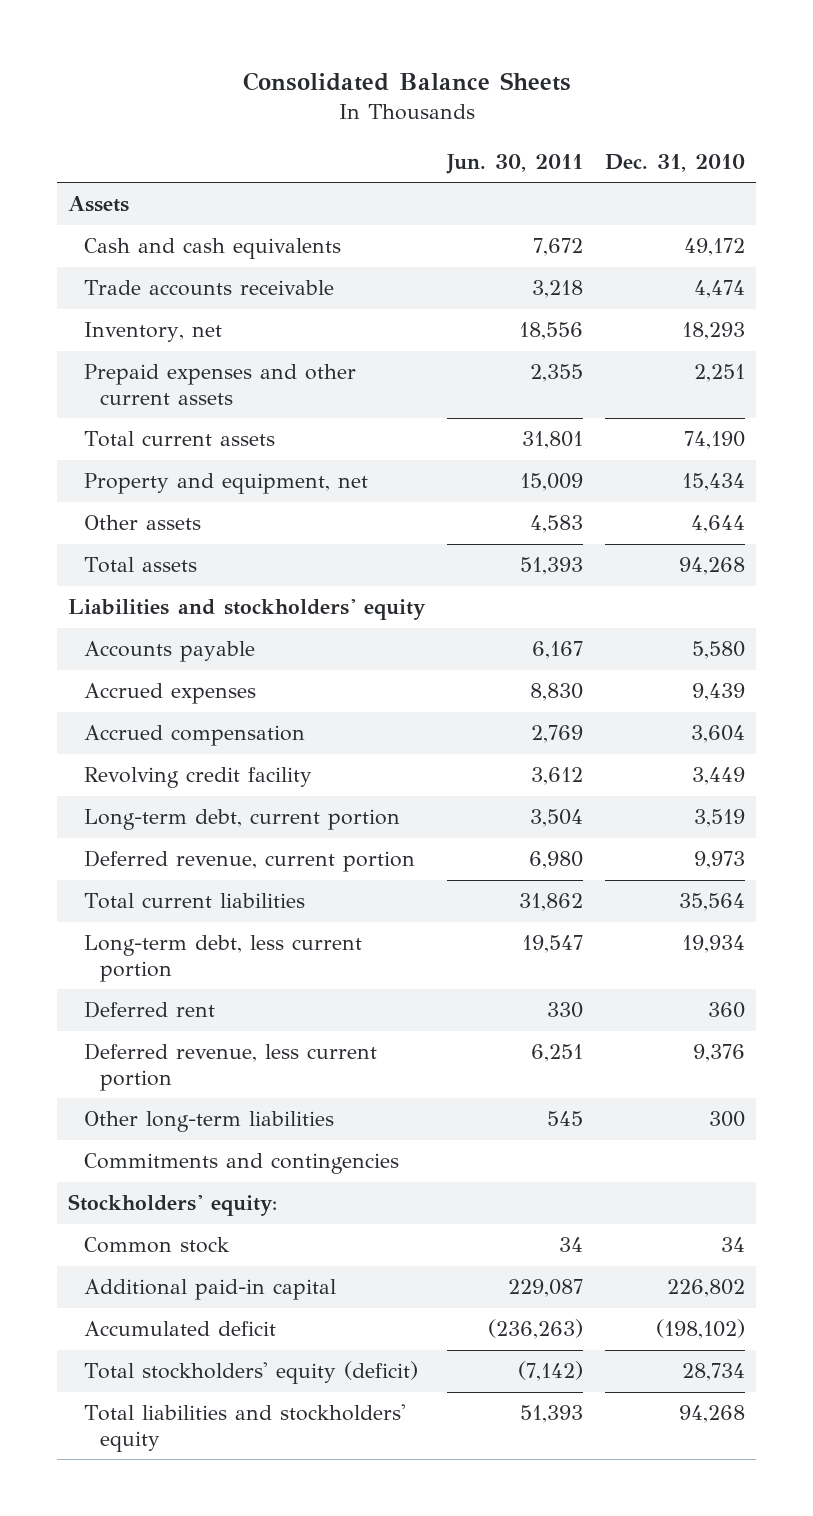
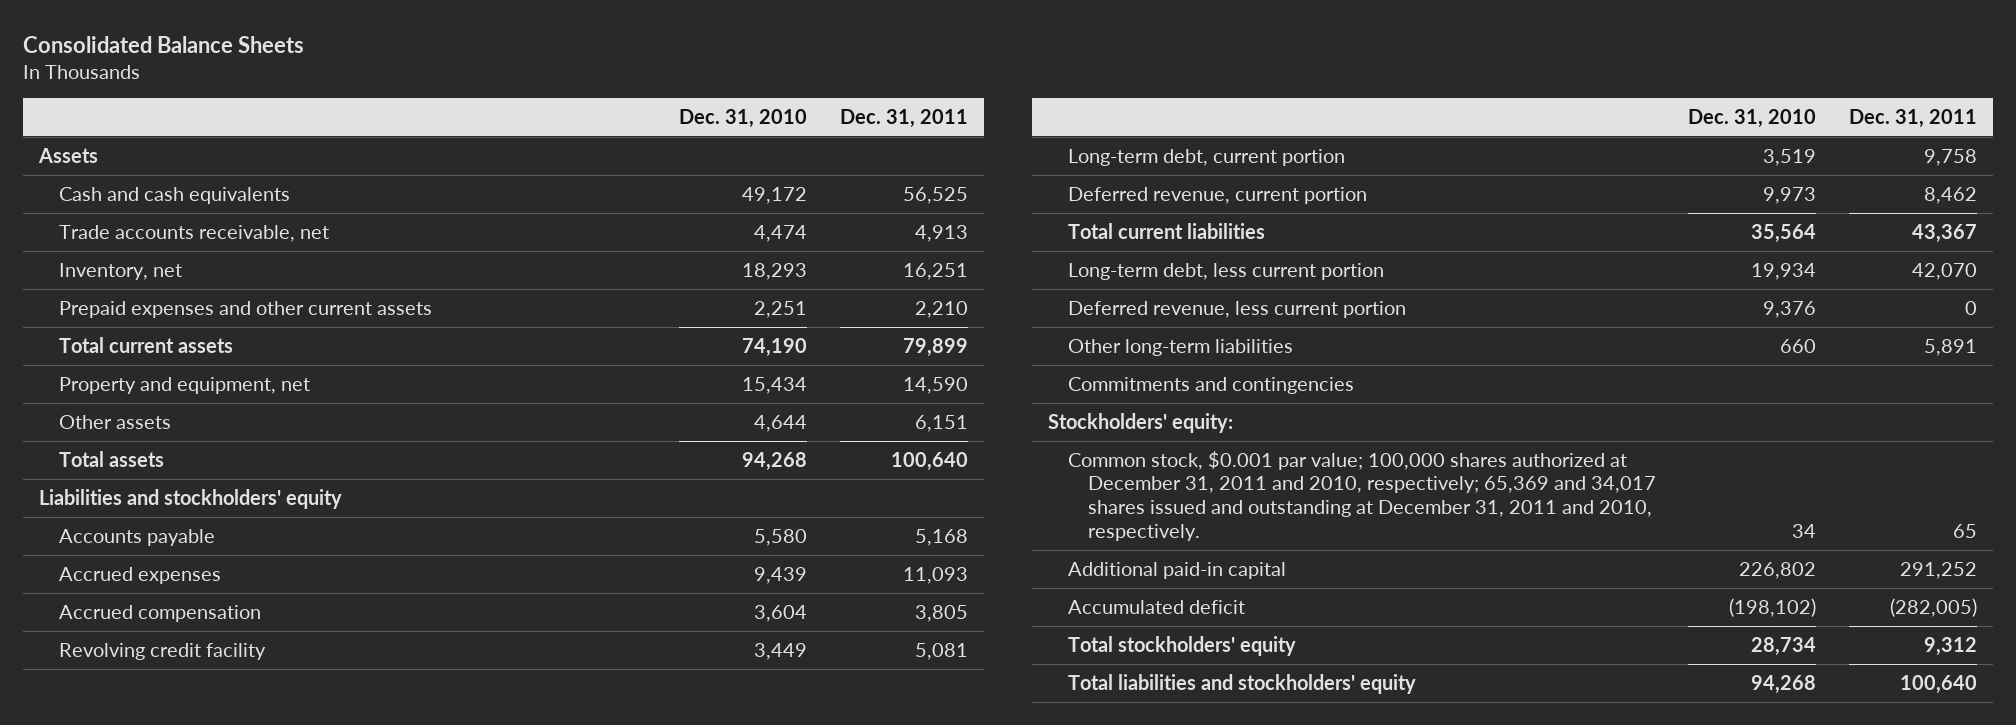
[446,153,584,174] Jun. 30, 2011 -> none
none -> [839,108,968,128] Dec. 31, 2011
[83,280,334,297] Trade accounts receivable -> [58,224,329,242] Trade accounts receivable, net
[83,1001,215,1019] Deferred rent -> none
[709,1111,746,1128] 300 -> [1780,338,1817,353] 660
[83,1237,230,1254] Common stock -> [1067,450,1656,541] Common stock, $0.001 par value; 100,000 shares authorized at December 31, 2011 and 2010, respectively; 65,369 and 34,017 shares issued and outstanding at December 31, 2011 and 2010, respectively.
[83,1361,418,1385] Total stockholders' equity (deficit) -> [1067,635,1296,656] Total stockholders' equity

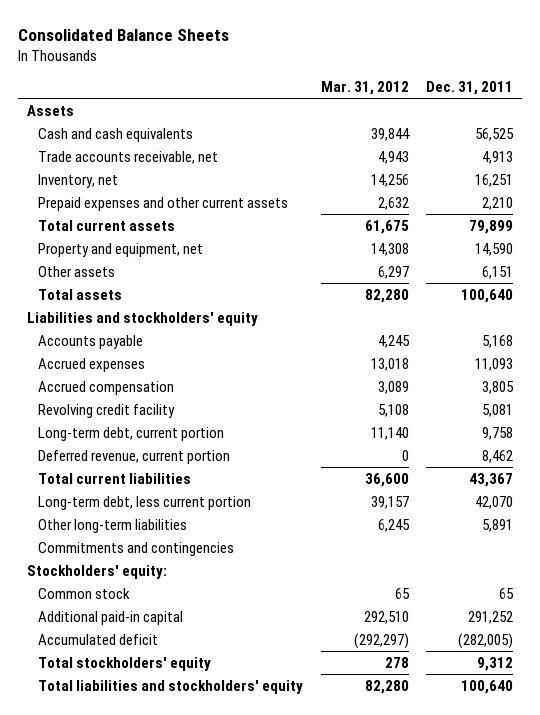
[679,108,808,128] Dec. 31, 2010 -> none
none -> [320,81,409,96] Mar. 31, 2012
[1067,300,1406,318] Deferred revenue, less current portion -> none
[1067,450,1656,541] Common stock, $0.001 par value; 100,000 shares authorized at December 31, 2011 and 2010, respectively; 65,369 and 34,017 shares issued and outstanding at December 31, 2011 and 2010, respectively. -> [37,587,130,599] Common stock

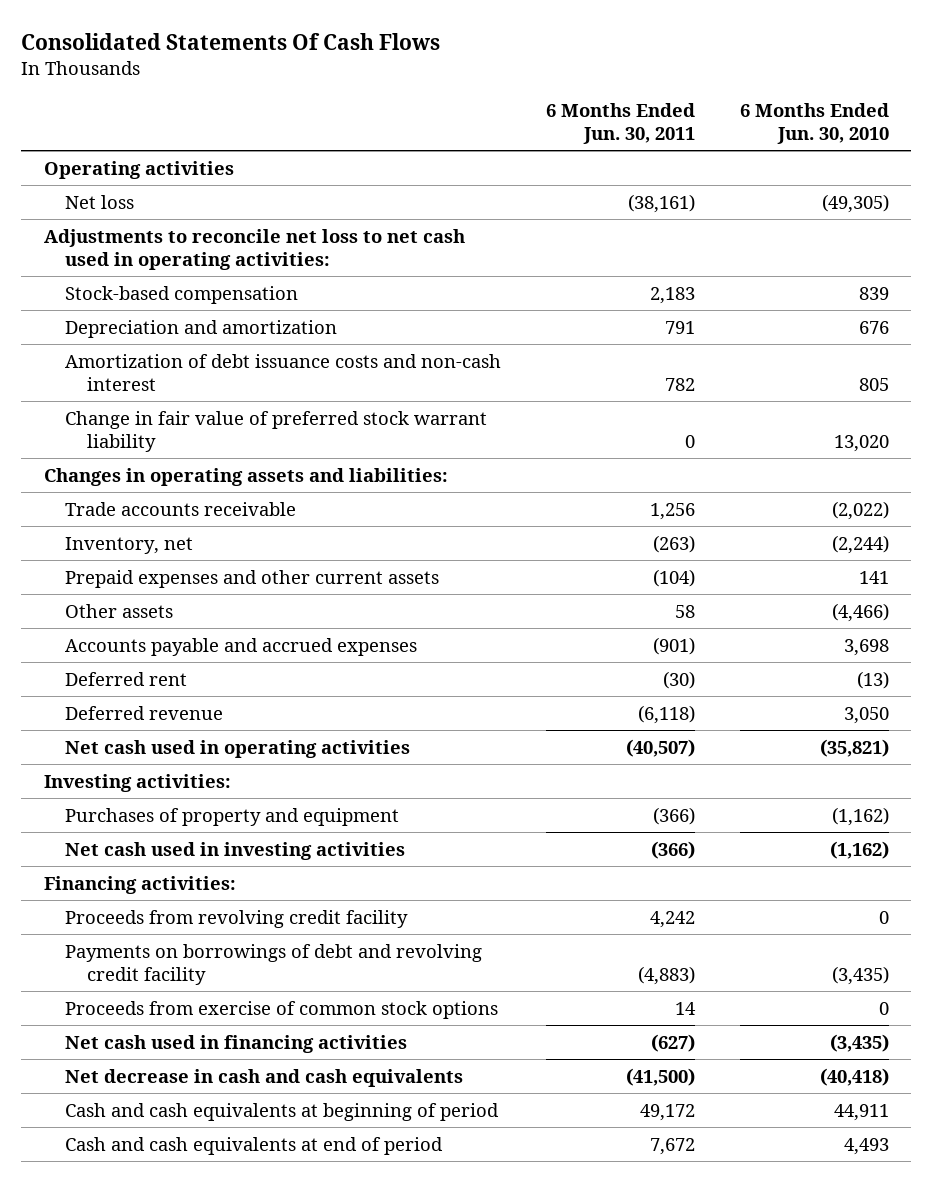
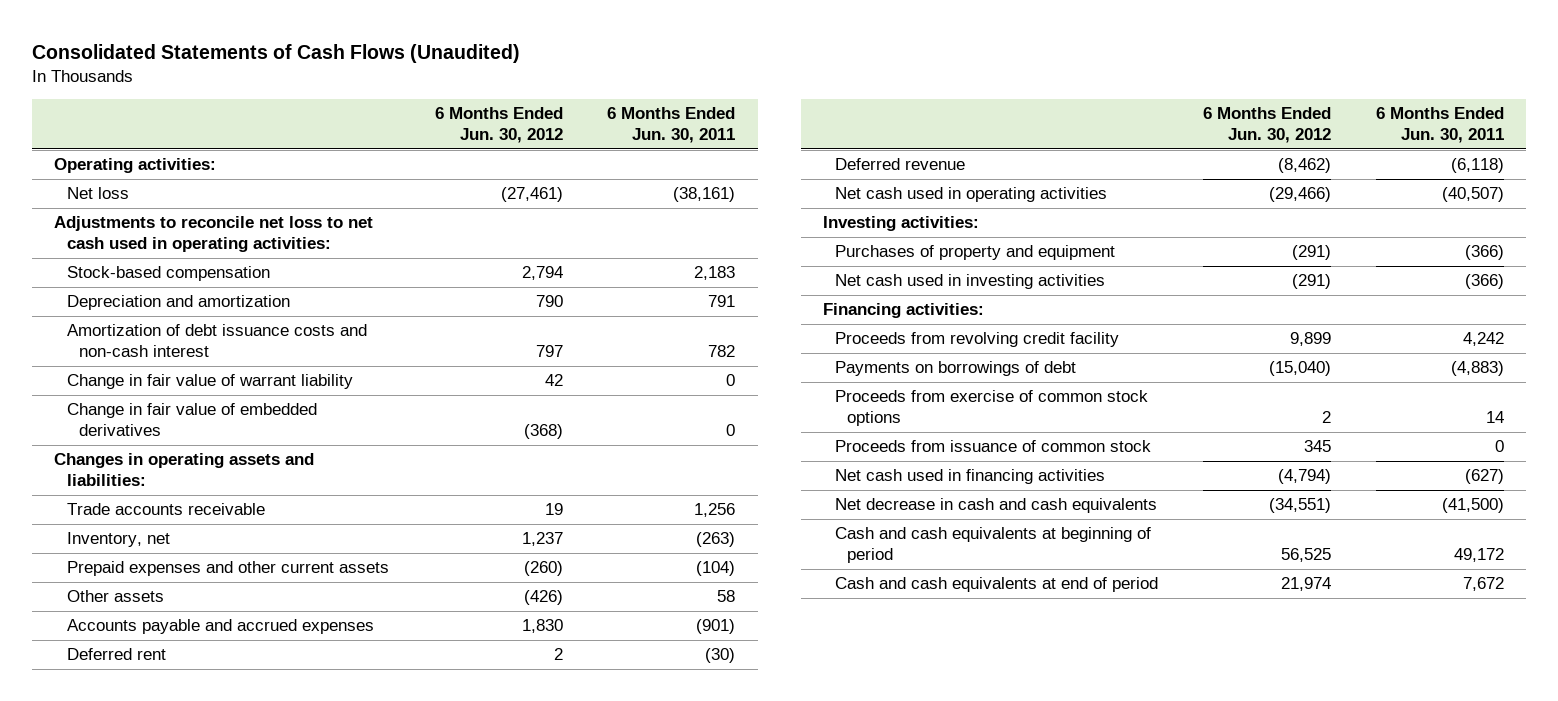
[21,32,441,50] Consolidated Statements Of Cash Flows -> [32,43,521,63] Consolidated Statements of Cash Flows (Unaudited)
[739,102,889,144] 6 Months Ended Jun. 30, 2010 -> none
none -> [434,107,563,144] 6 Months Ended Jun. 30, 2012
[43,160,234,179] Operating activities -> [54,158,217,174] Operating activities:
[65,410,488,452] Change in fair value of preferred stock warrant liability -> [66,374,353,390] Change in fair value of warrant liability
none -> [66,403,317,437] Change in fair value of embedded derivatives
[65,943,483,985] Payments on borrowings of debt and revolving credit facility -> [835,361,1077,377] Payments on borrowings of debt
none -> [835,440,1152,453] Proceeds from issuance of common stock

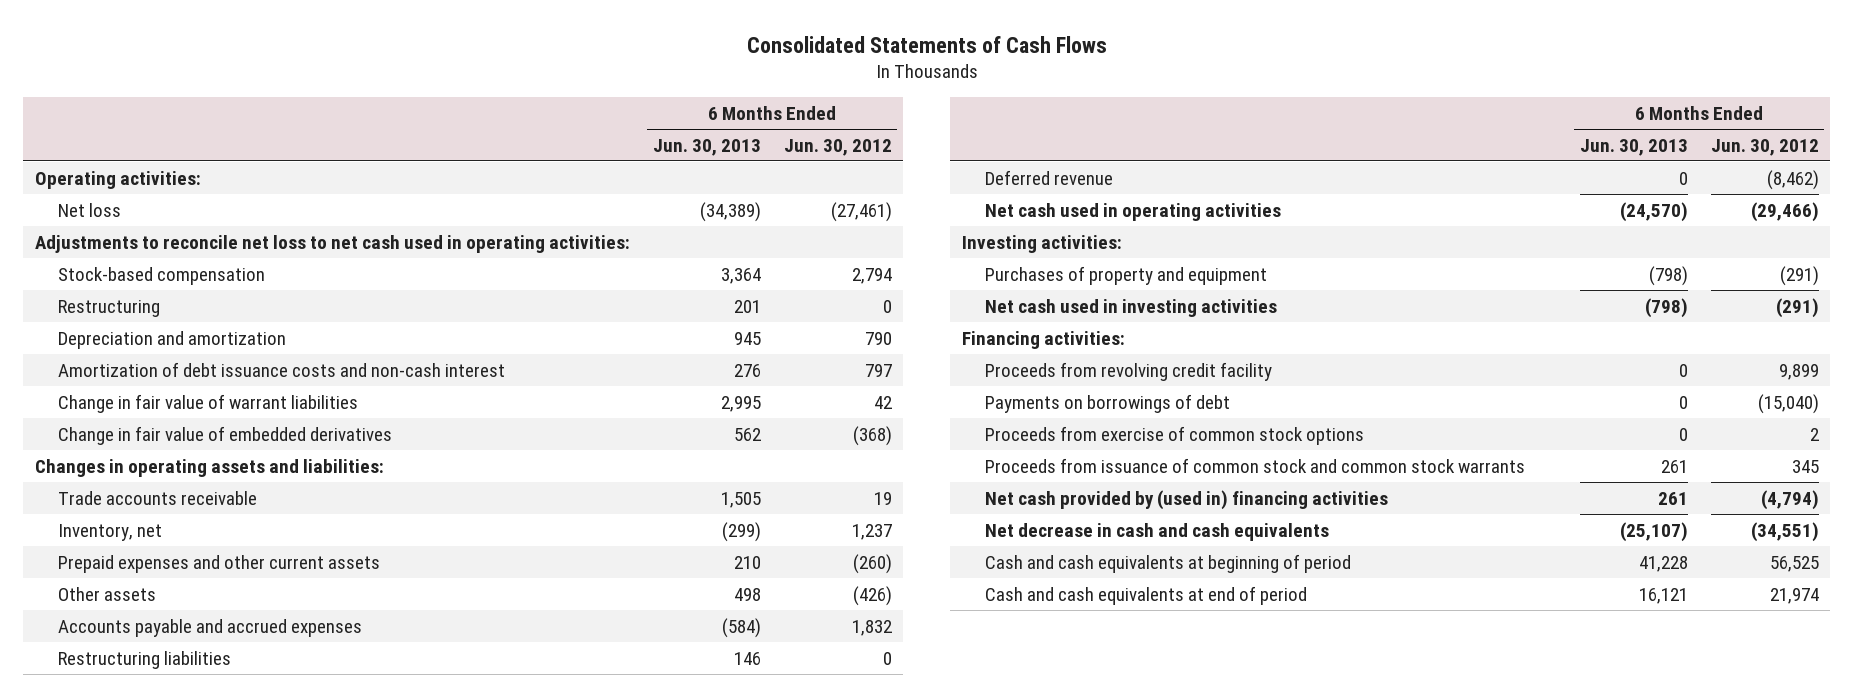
[32,43,521,63] Consolidated Statements of Cash Flows (Unaudited) -> [746,35,1107,53] Consolidated Statements of Cash Flows
[607,107,736,144] 6 Months Ended Jun. 30, 2011 -> none
none -> [652,138,761,156] Jun. 30, 2013
none -> [58,299,161,317] Restructuring
[66,374,353,390] Change in fair value of warrant liability -> [58,393,359,413] Change in fair value of warrant liabilities
[66,648,166,661] Deferred rent -> none
[521,619,563,634] 1,830 -> [851,619,892,636] 1,832
none -> [58,650,232,669] Restructuring liabilities
[835,440,1152,453] Proceeds from issuance of common stock -> [985,457,1526,473] Proceeds from issuance of common stock and common stock warrants
[835,469,1106,485] Net cash used in financing activities -> [985,489,1389,510] Net cash provided by (used in) financing activities

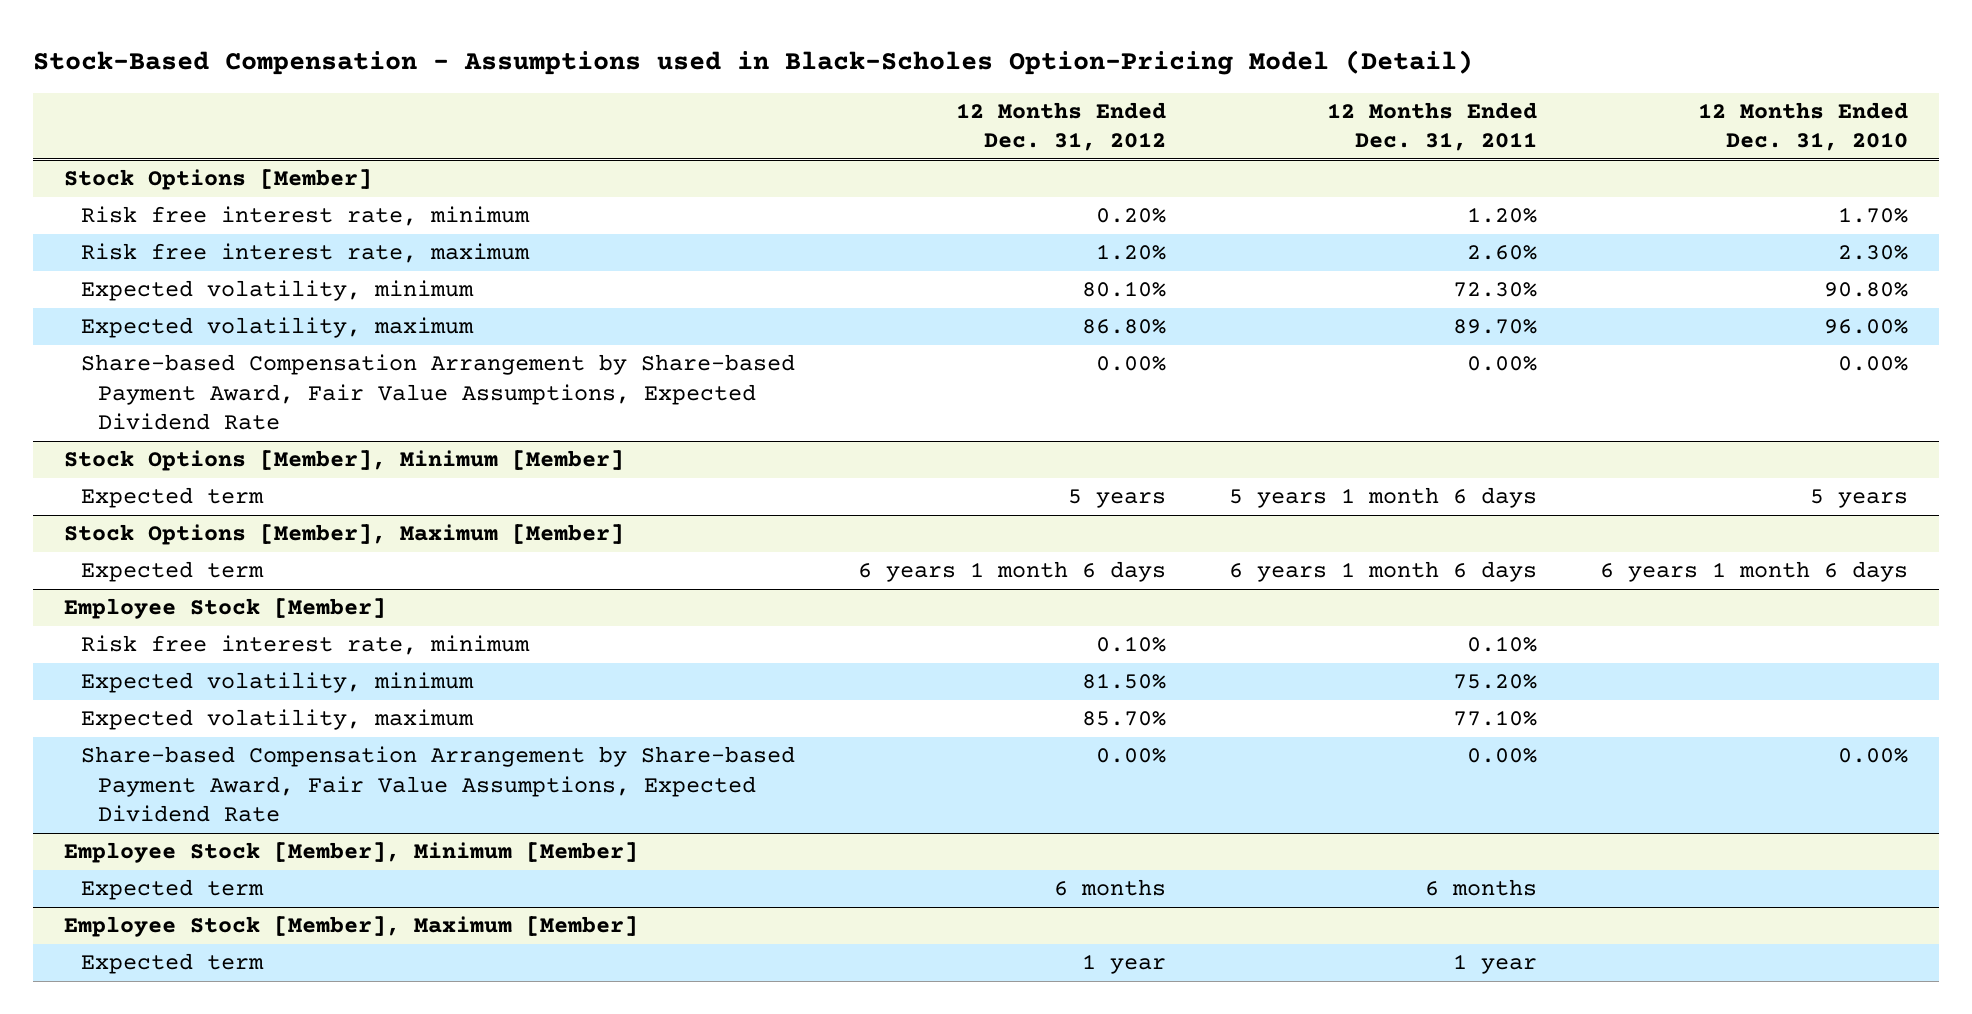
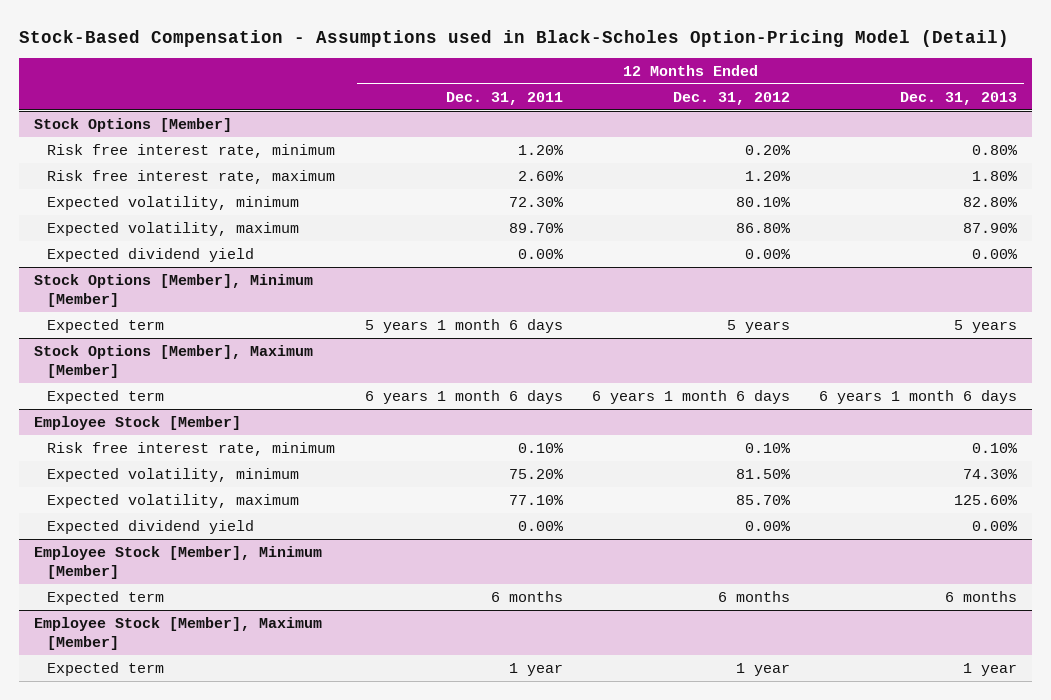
[1697,101,1908,152] 12 Months Ended Dec. 31, 2010 -> none
none -> [900,91,1018,105] Dec. 31, 2013
[81,354,796,431] Share-based Compensation Arrangement by Share-based Payment Award, Fair Value Assumptions, Expected Dividend Rate -> [47,247,255,262] Expected dividend yield
[81,746,796,823] Share-based Compensation Arrangement by Share-based Payment Award, Fair Value Assumptions, Expected Dividend Rate -> [47,519,255,534] Expected dividend yield

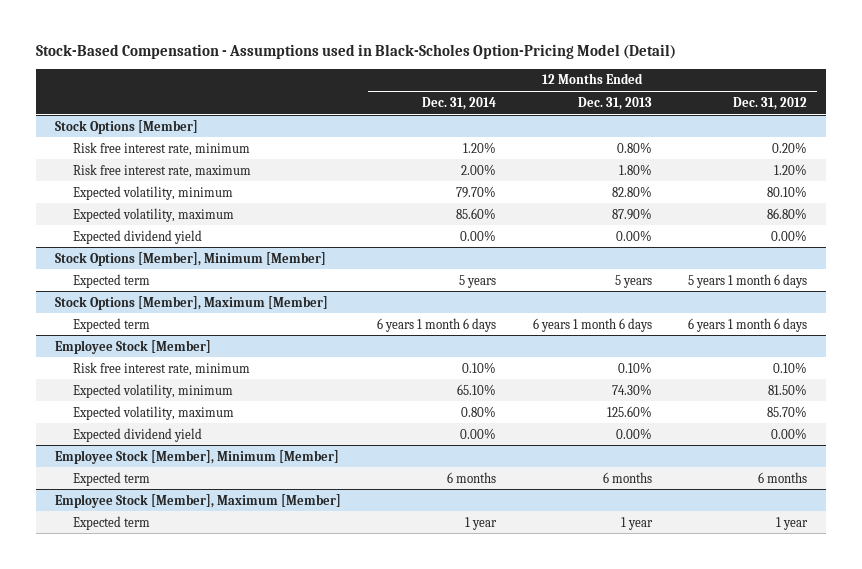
[445,91,563,105] Dec. 31, 2011 -> none
none -> [422,96,497,110] Dec. 31, 2014
[726,319,790,333] 5 years -> [688,273,808,288] 5 years 1 month 6 days

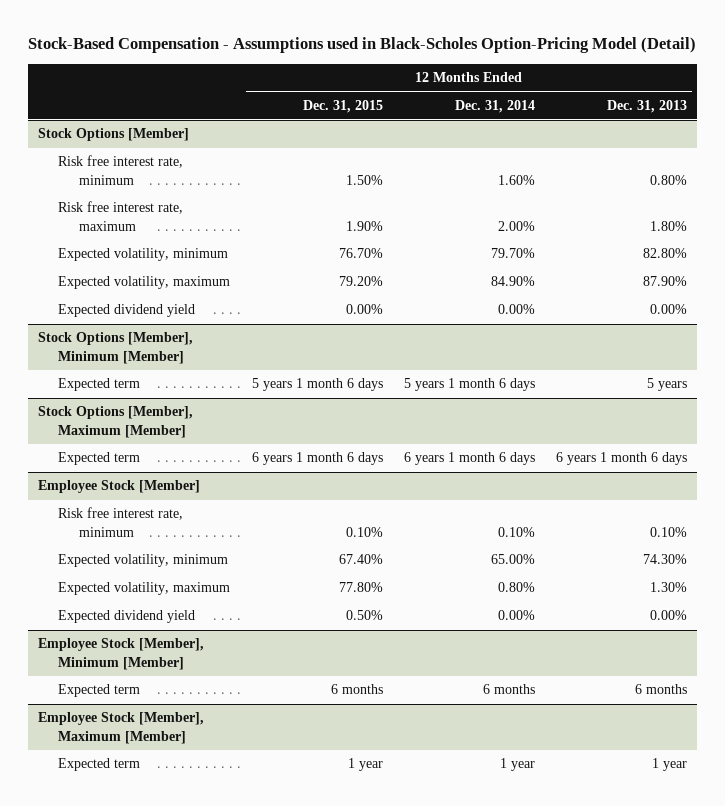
[733,96,808,110] Dec. 31, 2012 -> none
none -> [302,99,383,113] Dec. 31, 2015
[463,141,497,153] 1.20% -> [497,174,535,185] 1.60%
[456,207,497,219] 85.60% -> [490,276,535,287] 84.90%
[459,274,497,288] 5 years -> [403,378,535,392] 5 years 1 month 6 days
[457,383,497,395] 65.10% -> [490,554,535,565] 65.00%
[606,405,652,417] 125.60% -> [649,582,687,593] 1.30%

